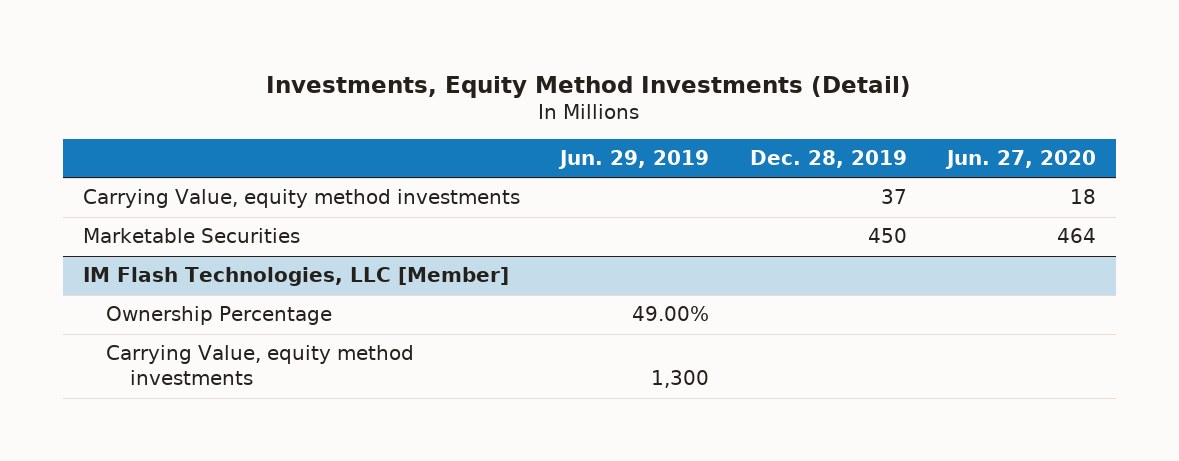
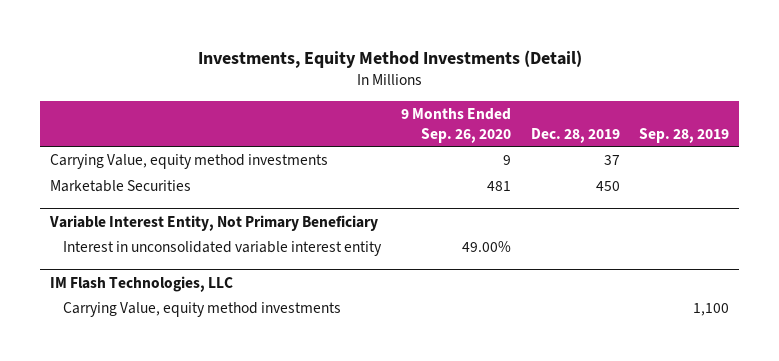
[558,150,710,170] Jun. 29, 2019 -> none
[944,150,1096,170] Jun. 27, 2020 -> none
none -> [400,108,511,143] 9 Months Ended Sep. 26, 2020
none -> [639,127,730,143] Sep. 28, 2019
[106,306,333,326] Ownership Percentage -> none
none -> [48,214,378,231] Variable Interest Entity, Not Primary Beneficiary
none -> [62,240,382,256] Interest in unconsolidated variable interest entity
[83,267,510,287] IM Flash Technologies, LLC [Member] -> [49,275,233,292] IM Flash Technologies, LLC

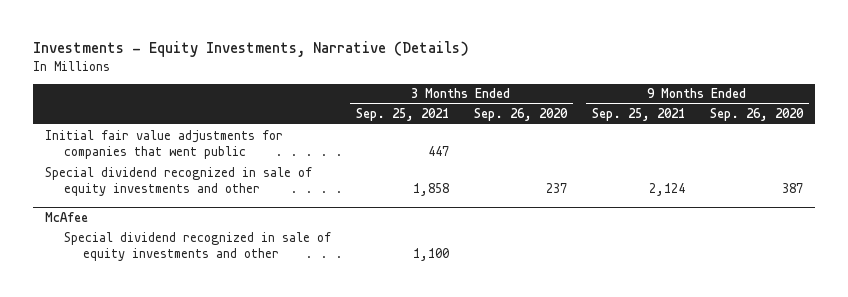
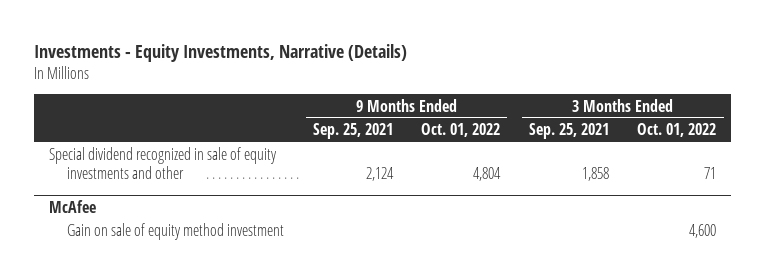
[473,108,568,122] Sep. 26, 2020 -> none
[709,108,804,122] Sep. 26, 2020 -> none
none -> [421,123,501,138] Oct. 01, 2022
none -> [637,123,717,138] Oct. 01, 2022
[45,129,284,160] Initial fair value adjustments for companies that went public -> none
[63,231,331,262] Special dividend recognized in sale of equity investments and other -> none
none -> [67,223,285,241] Gain on sale of equity method investment

